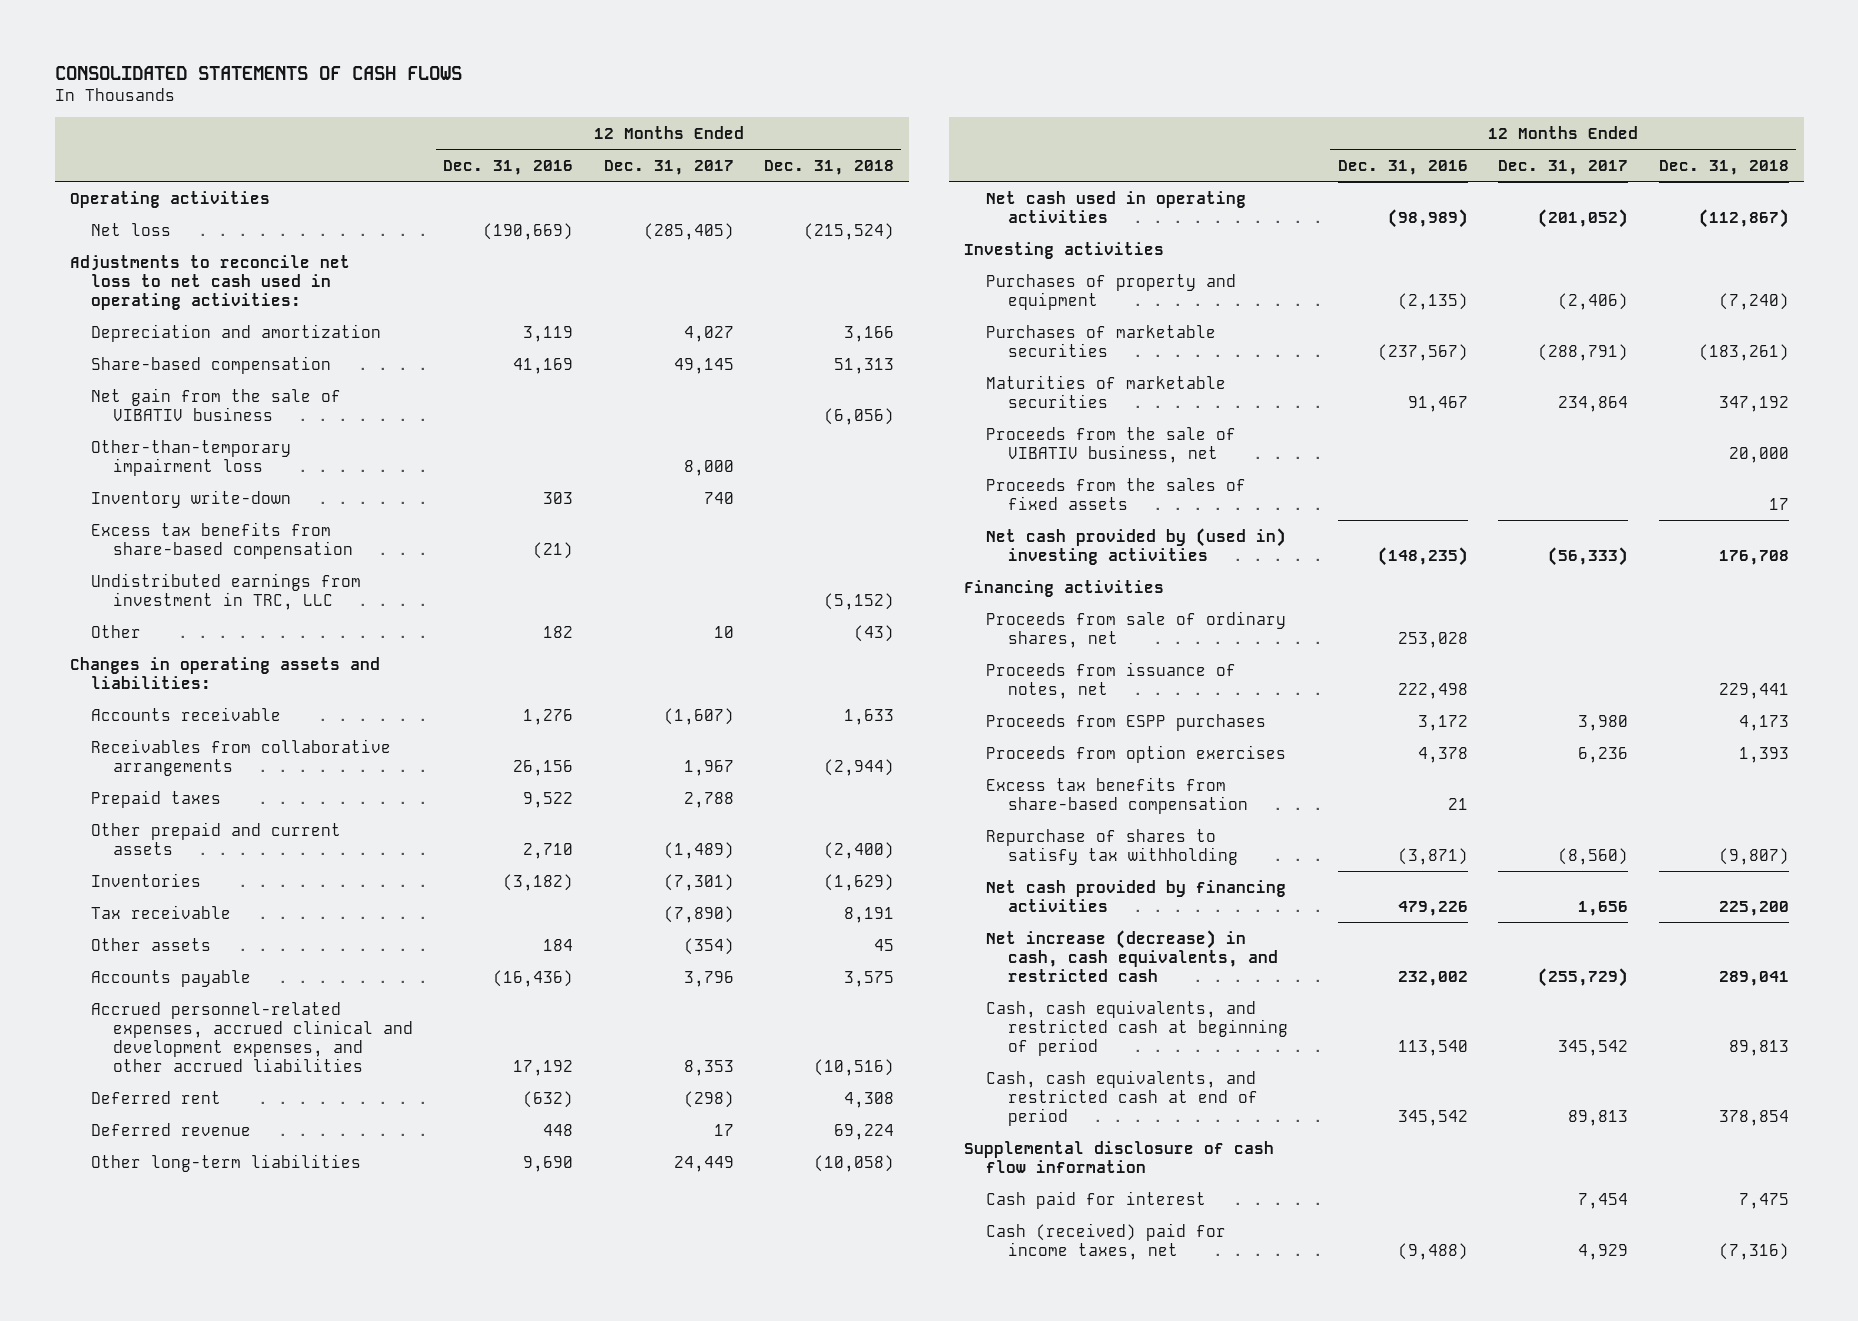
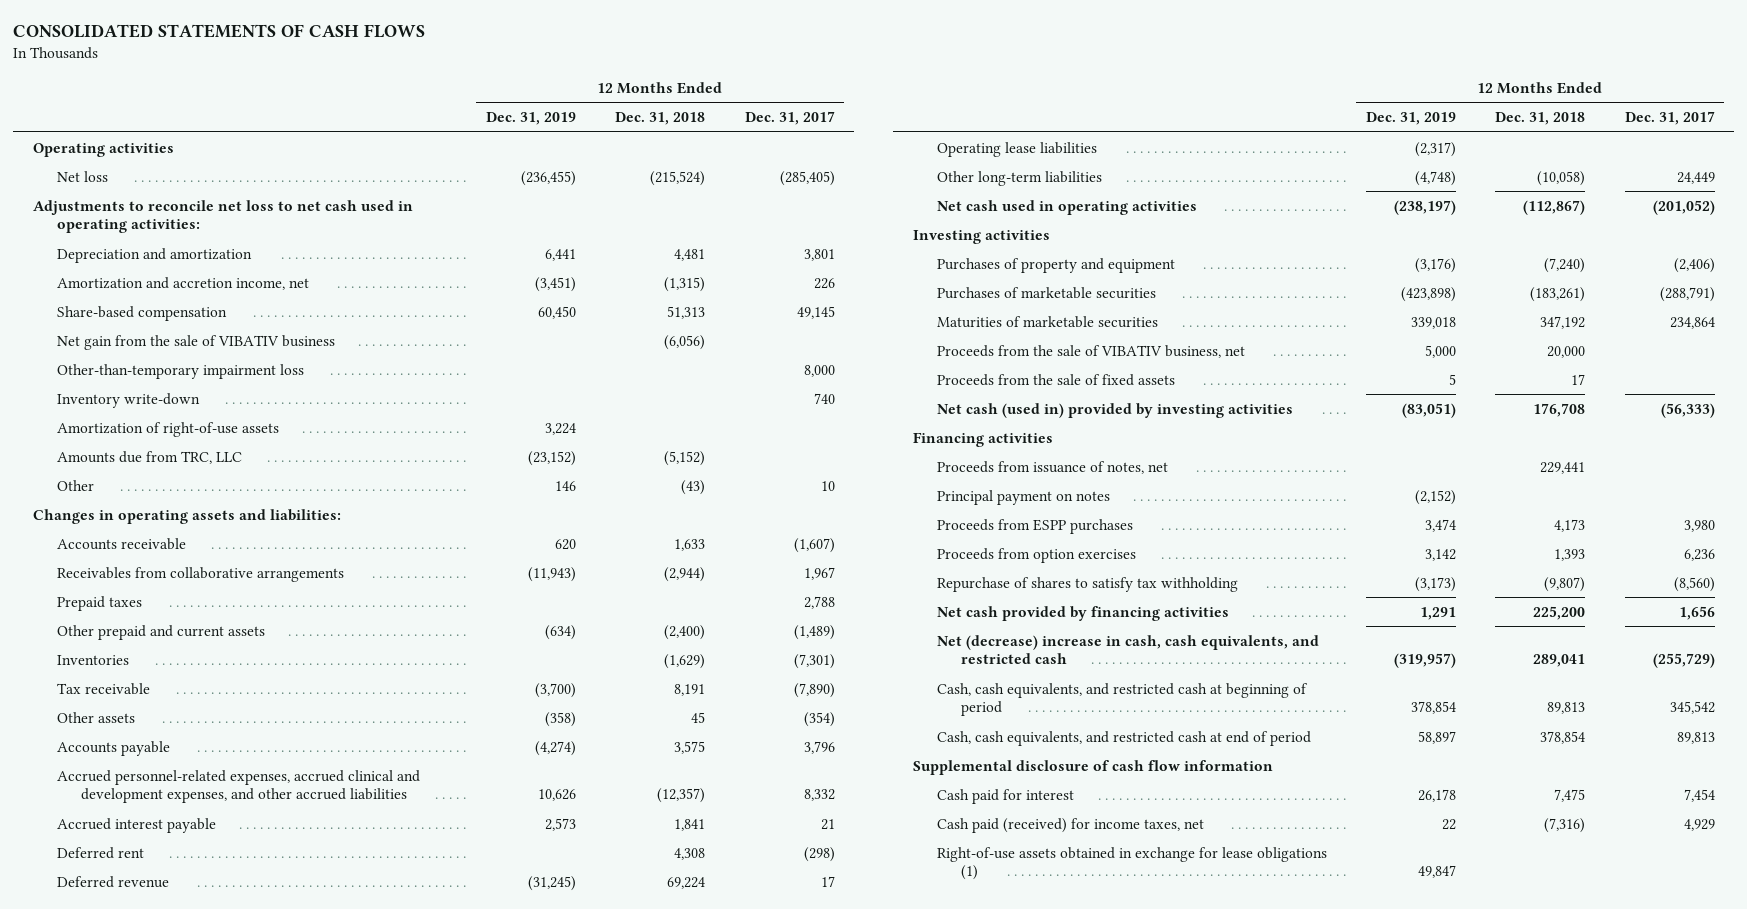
[443,159,574,175] Dec. 31, 2016 -> none
none -> [485,111,576,125] Dec. 31, 2019
[683,325,734,342] 4,027 -> [803,248,835,261] 3,801
[843,325,894,342] 3,166 -> [674,248,706,261] 4,481
none -> [56,276,309,290] Amortization and accretion income, net
[91,521,353,559] Excess tax benefits from share-based compensation -> none
none -> [56,421,279,437] Amortization of right-of-use assets
[91,572,362,610] Undistributed earnings from investment in TRC, LLC -> [56,450,242,464] Amounts due from TRC, LLC
[683,1059,734,1076] 8,353 -> [803,789,835,802] 8,332
[813,1058,894,1076] (10,516) -> [657,788,706,804] (12,357)
none -> [56,817,216,833] Accrued interest payable
none -> [936,141,1097,157] Operating lease liabilities
[986,477,1247,510] Proceeds from the sales of fixed assets -> [936,373,1175,386] Proceeds from the sale of fixed assets
[986,527,1287,565] Net cash provided by (used in) investing activities -> [936,402,1293,418] Net cash (used in) provided by investing activities
[986,610,1287,648] Proceeds from sale of ordinary shares, net -> none
none -> [936,489,1110,505] Principal payment on notes
[986,776,1248,814] Excess tax benefits from share-based compensation -> none
[986,929,1278,982] Net increase (decrease) in cash, cash equivalents, and restricted cash -> [936,634,1319,665] Net (decrease) increase in cash, cash equivalents, and restricted cash
[986,1222,1227,1260] Cash (received) paid for income taxes, net -> [936,817,1204,833] Cash paid (received) for income taxes, net
none -> [936,846,1327,881] Right-of-use assets obtained in exchange for lease obligations (1)

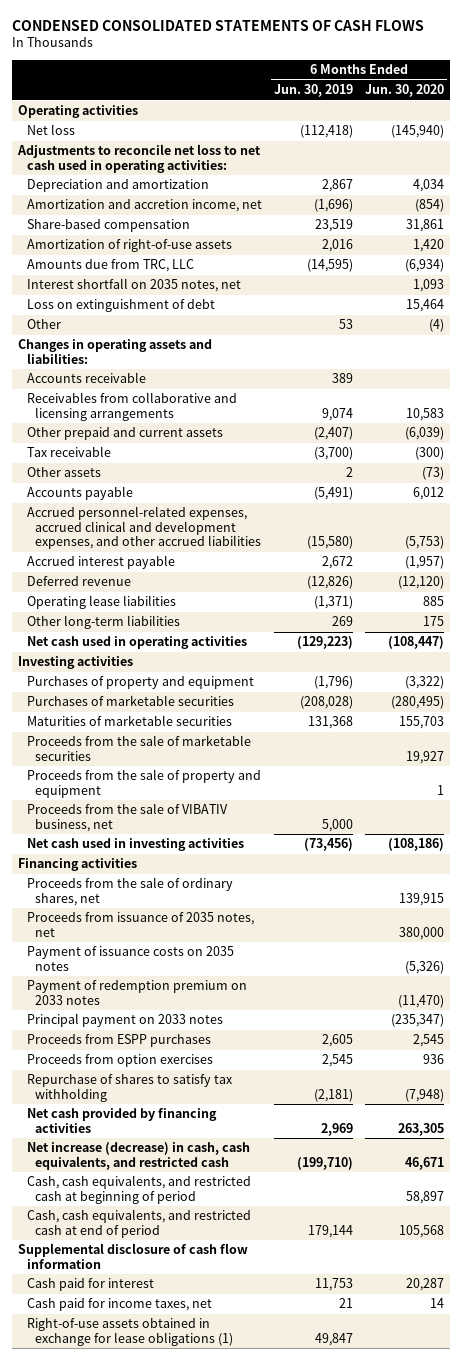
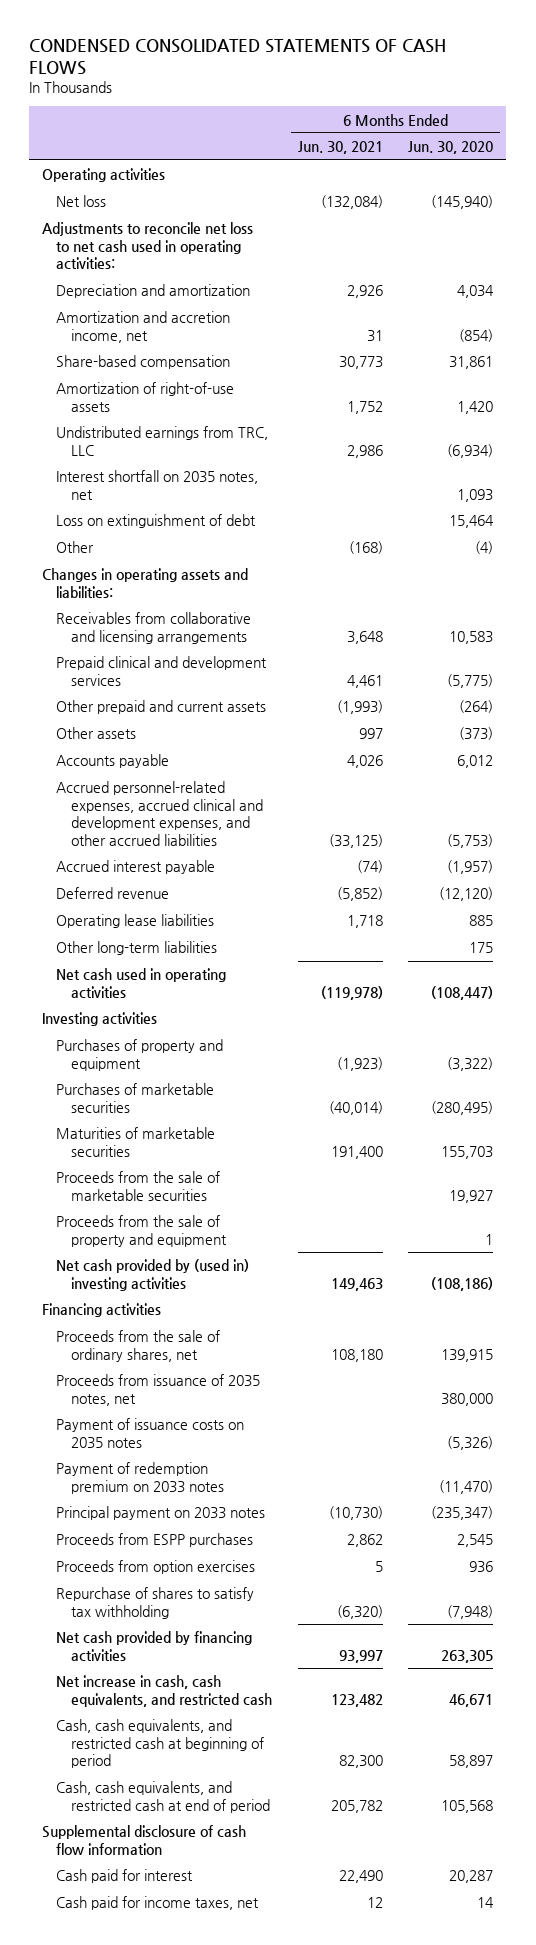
[273,84,353,98] Jun. 30, 2019 -> none
none -> [297,141,383,155] Jun. 30, 2021
[26,259,194,273] Amounts due from TRC, LLC -> [56,426,269,456] Undistributed earnings from TRC, LLC
[26,372,146,384] Accounts receivable -> none
[26,446,111,458] Tax receivable -> none
none -> [56,656,268,686] Prepaid clinical and development services
[405,427,445,441] (6,039) -> [459,700,494,714] (264)
[422,467,445,481] (73) -> [459,727,494,741] (373)
[26,803,228,832] Proceeds from the sale of VIBATIV business, net -> none
[26,838,244,852] Net cash used in investing activities -> [56,1259,250,1291] Net cash provided by (used in) investing activities
[26,1142,250,1170] Net increase (decrease) in cash, cash equivalents, and restricted cash -> [56,1675,272,1707] Net increase in cash, cash equivalents, and restricted cash
[26,1318,234,1346] Right-of-use assets obtained in exchange for lease obligations (1) -> none

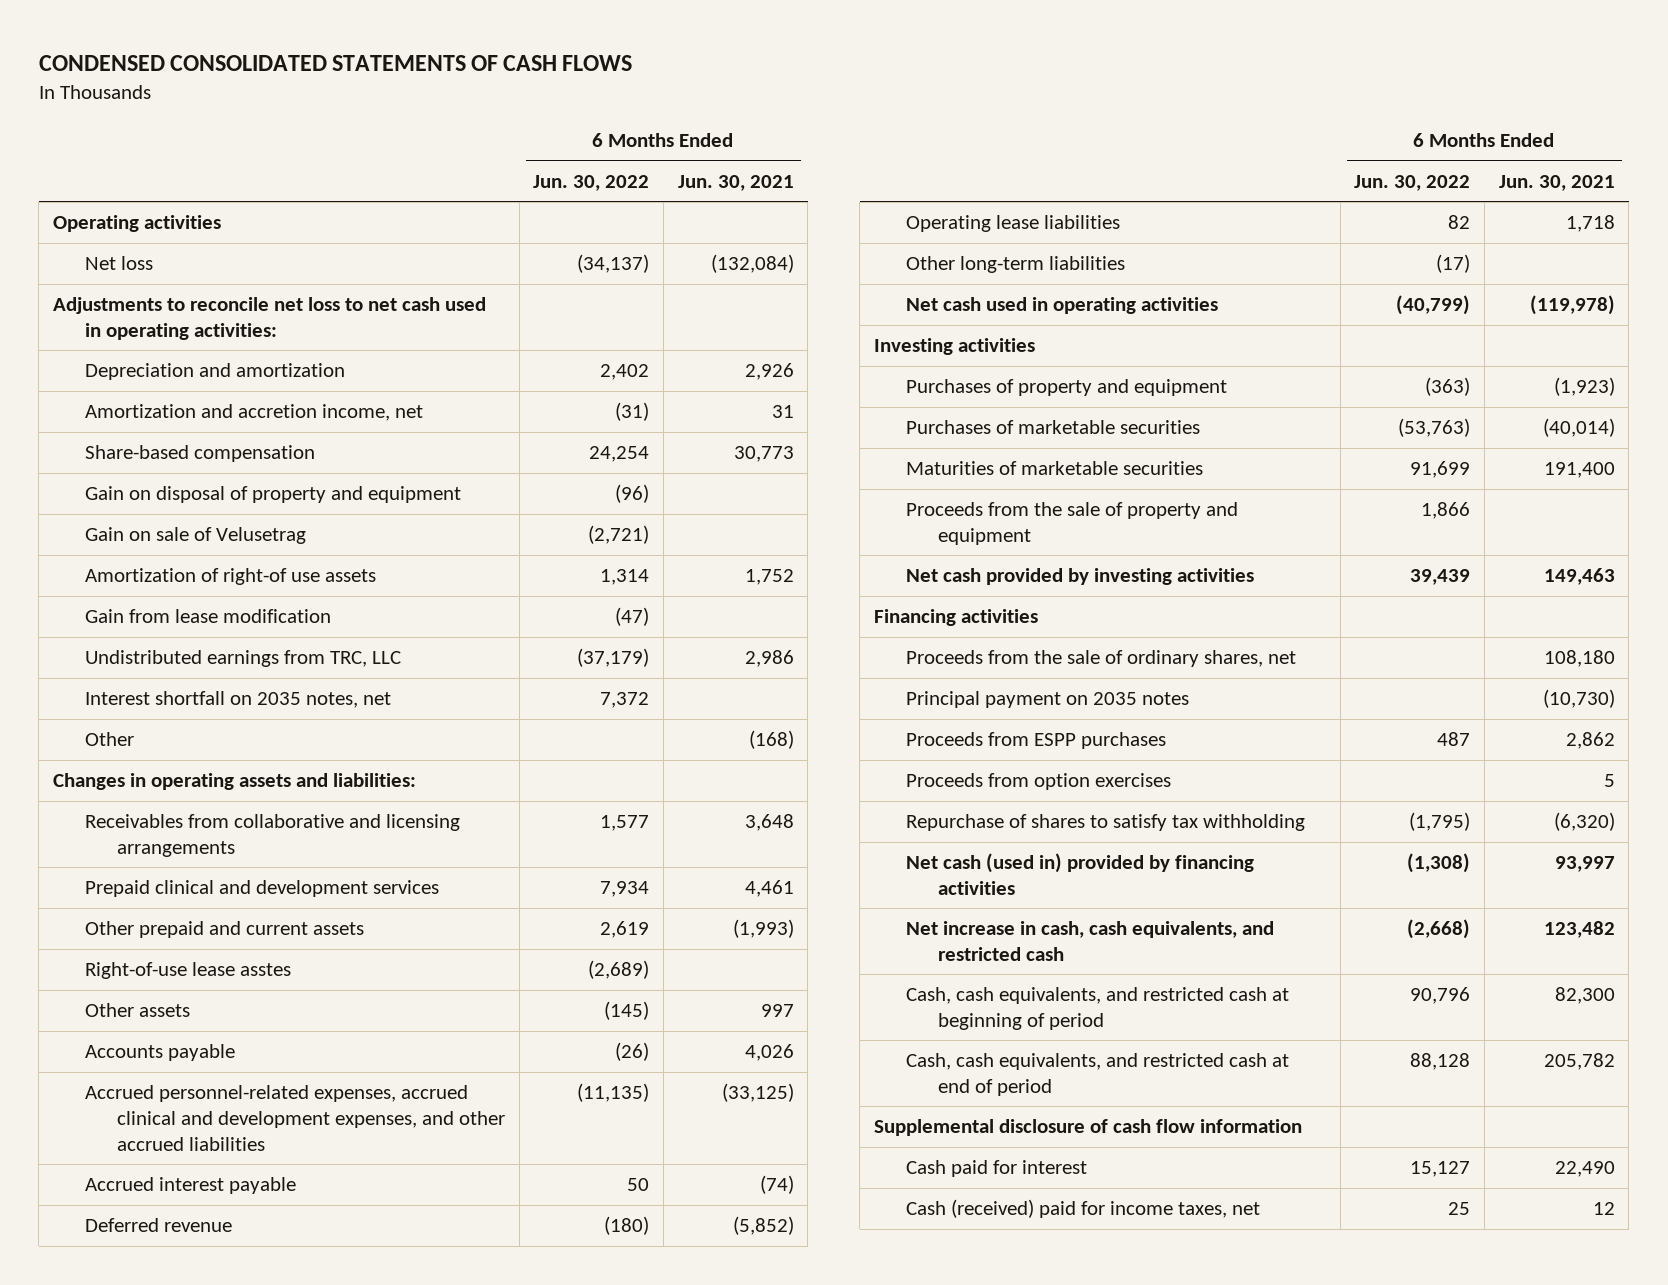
[408,141,494,155] Jun. 30, 2020 -> none
none -> [533,174,650,191] Jun. 30, 2022
none -> [85,486,462,504] Gain on disposal of property and equipment
none -> [85,527,307,545] Gain on sale of Velusetrag
[56,382,235,412] Amortization of right-of-use assets -> [85,568,377,586] Amortization of right-of use assets
none -> [85,609,332,624] Gain from lease modification
[56,514,257,529] Loss on extinguishment of debt -> none
none -> [85,962,292,980] Right-of-use lease asstes
[56,1171,221,1201] Proceeds from the sale of marketable securities -> none
[56,1259,250,1291] Net cash provided by (used in) investing activities -> [905,568,1254,586] Net cash provided by investing activities
[56,1374,261,1406] Proceeds from issuance of 2035 notes, net -> none
[56,1418,245,1449] Payment of issuance costs on 2035 notes -> none
[56,1462,224,1494] Payment of redemption premium on 2033 notes -> none
[56,1506,266,1521] Principal payment on 2033 notes -> [905,691,1189,709] Principal payment on 2035 notes
[56,1631,253,1661] Net cash provided by financing activities -> [905,853,1254,895] Net cash (used in) provided by financing activities
[56,1896,260,1911] Cash paid for income taxes, net -> [905,1199,1260,1219] Cash (received) paid for income taxes, net

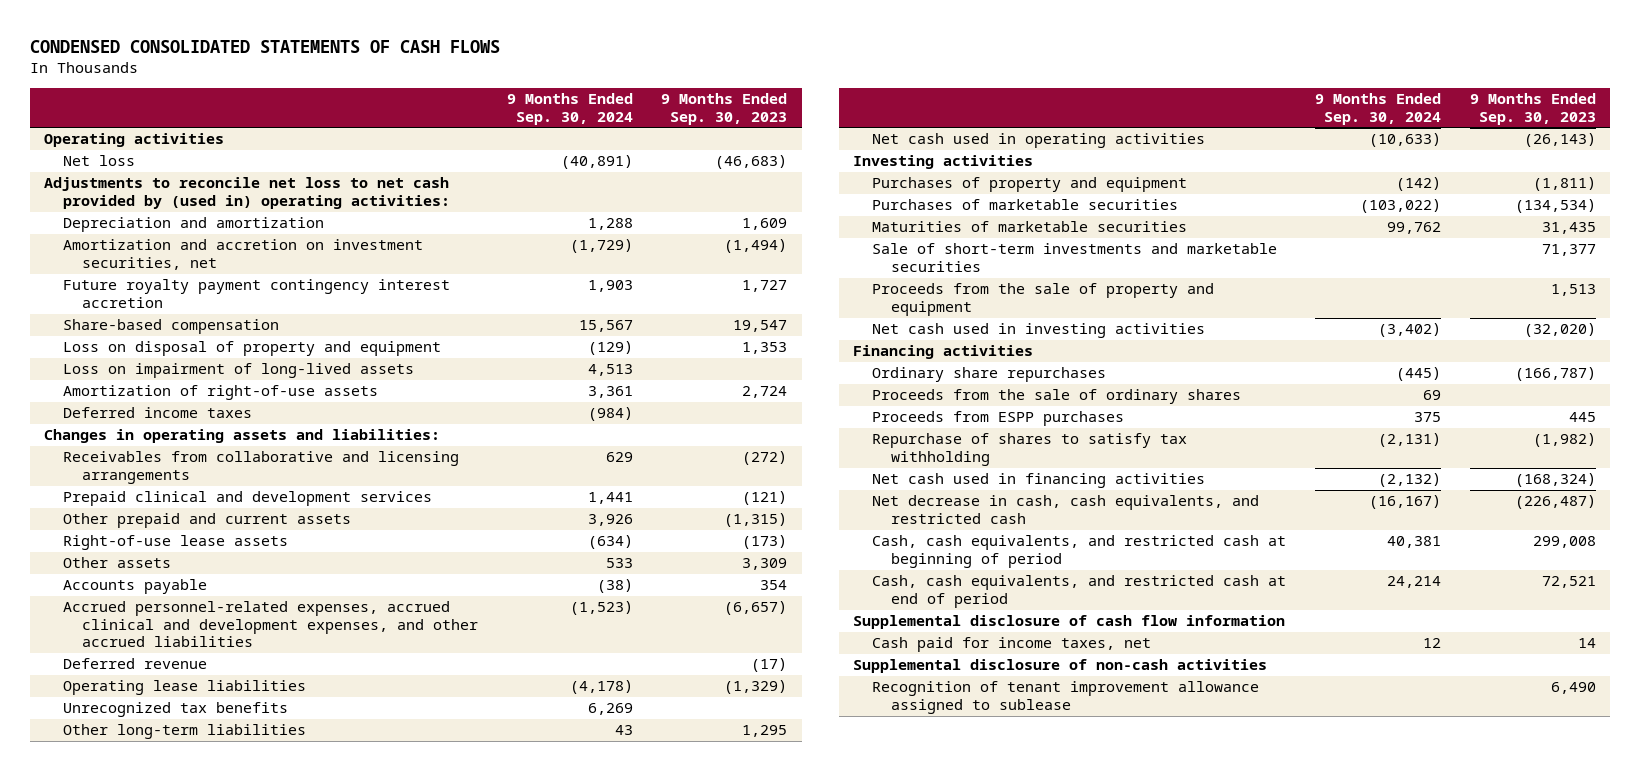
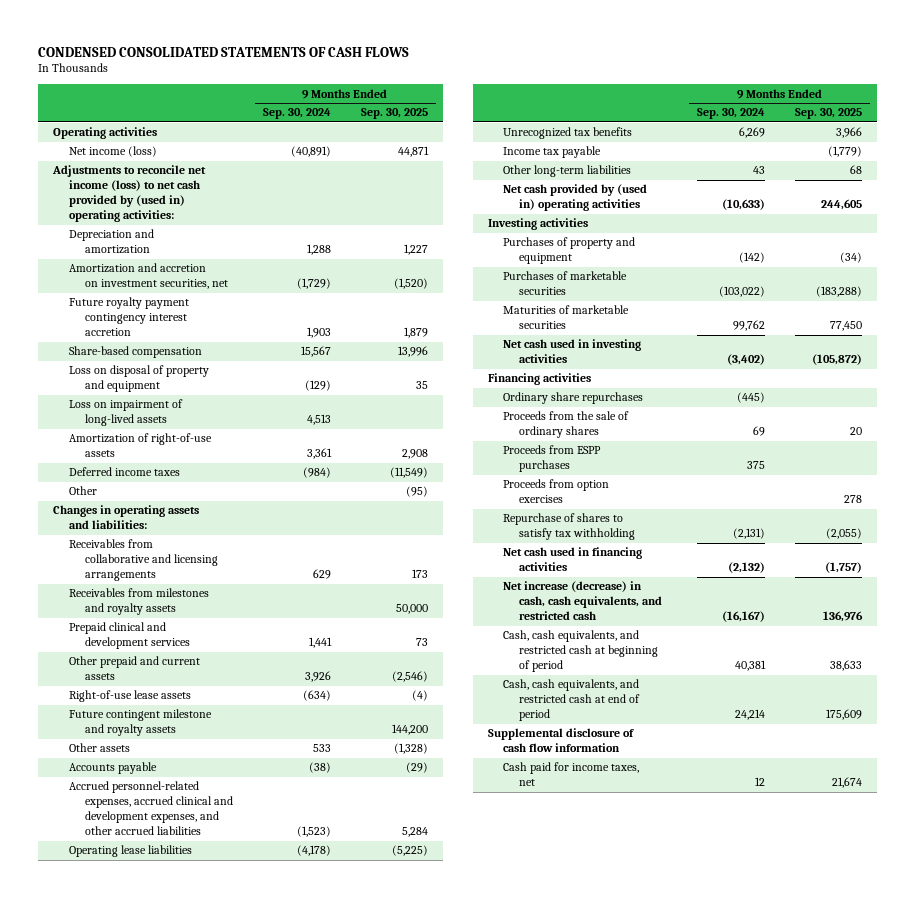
[661,93,788,125] 9 Months Ended Sep. 30, 2023 -> none
none -> [361,108,429,120] Sep. 30, 2025
[63,155,136,167] Net loss -> [68,146,157,158] Net income (loss)
[44,177,451,209] Adjustments to reconcile net loss to net cash provided by (used in) operating activities: -> [52,165,207,223] Adjustments to reconcile net income (loss) to net cash provided by (used in) operating activities:
none -> [68,486,97,496] Other
none -> [68,588,209,616] Receivables from milestones and royalty assets
none -> [68,709,212,737] Future contingent milestone and royalty assets
[63,658,208,670] Deferred revenue -> none
none -> [503,146,602,159] Income tax payable
[871,133,1205,149] Net cash used in operating activities -> [503,184,648,212] Net cash provided by (used in) operating activities
[871,243,1277,272] Sale of short-term investments and marketable securities -> none
[871,283,1214,316] Proceeds from the sale of property and equipment -> none
none -> [503,479,610,504] Proceeds from option exercises
[871,495,1259,524] Net decrease in cash, cash equivalents, and restricted cash -> [503,581,662,621] Net increase (decrease) in cash, cash equivalents, and restricted cash
[852,659,1267,674] Supplemental disclosure of non-cash activities -> none
[871,681,1259,714] Recognition of tenant improvement allowance assigned to sublease -> none

